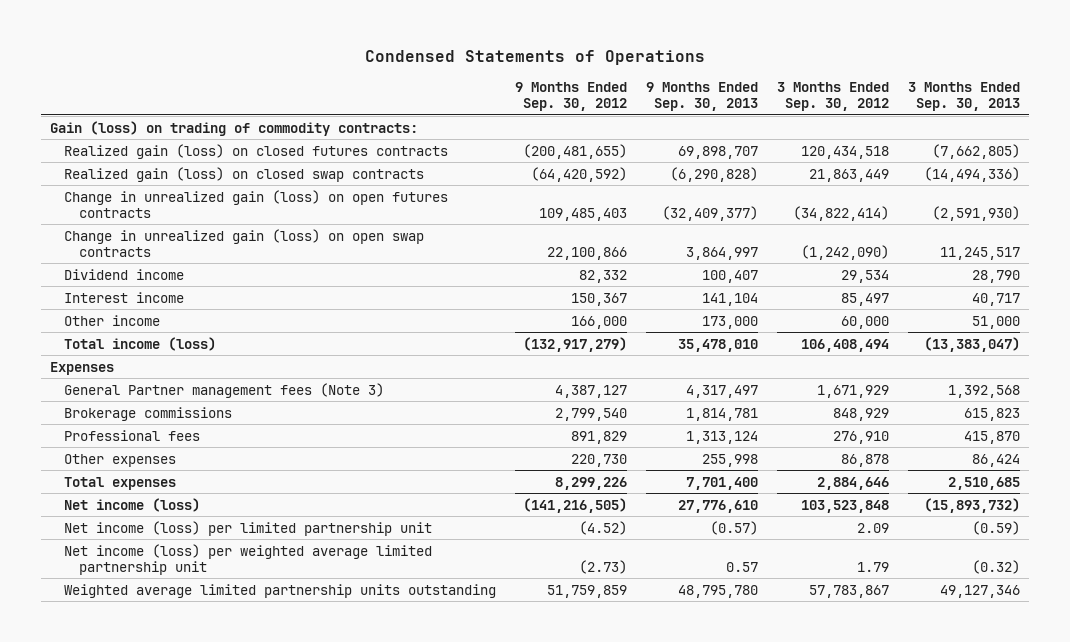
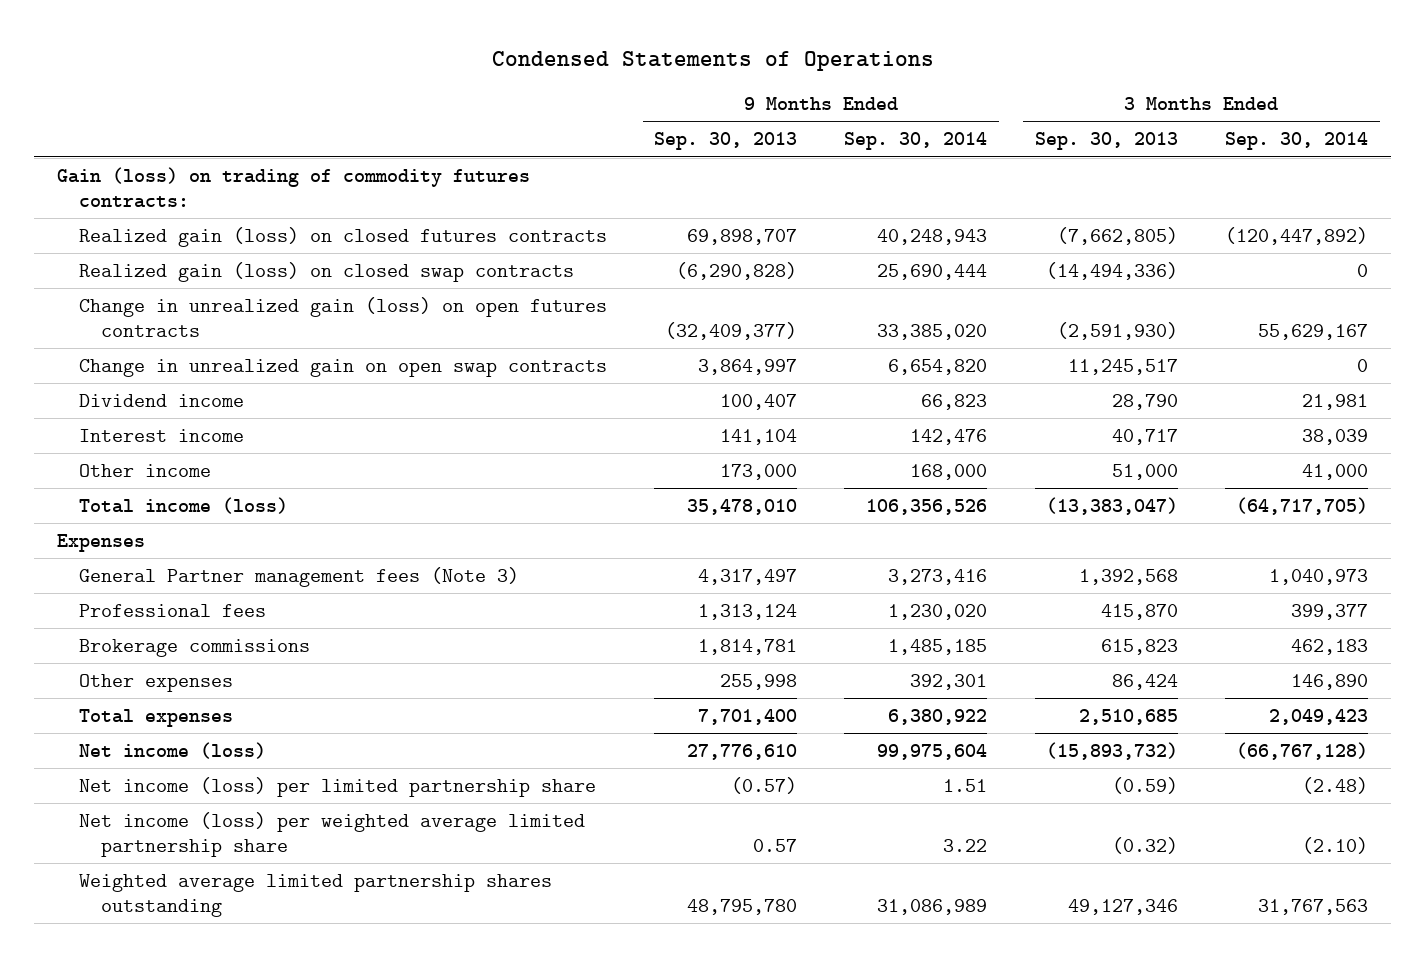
[515,82,628,112] 9 Months Ended Sep. 30, 2012 -> none
[776,82,889,112] 3 Months Ended Sep. 30, 2012 -> none
none -> [844,132,988,151] Sep. 30, 2014
none -> [1224,132,1368,151] Sep. 30, 2014
[49,120,418,136] Gain (loss) on trading of commodity contracts: -> [57,166,531,208] Gain (loss) on trading of commodity futures contracts:
[64,228,425,257] Change in unrealized gain (loss) on open swap contracts -> [79,358,608,377] Change in unrealized gain on open swap contracts
[64,406,233,421] Brokerage commissions -> [79,638,311,657] Brokerage commissions
[64,520,433,536] Net income (loss) per limited partnership unit -> [79,776,597,797] Net income (loss) per limited partnership share
[64,543,433,575] Net income (loss) per weighted average limited partnership unit -> [79,811,586,857] Net income (loss) per weighted average limited partnership share
[64,583,497,598] Weighted average limited partnership units outstanding -> [79,873,553,917] Weighted average limited partnership shares outstanding

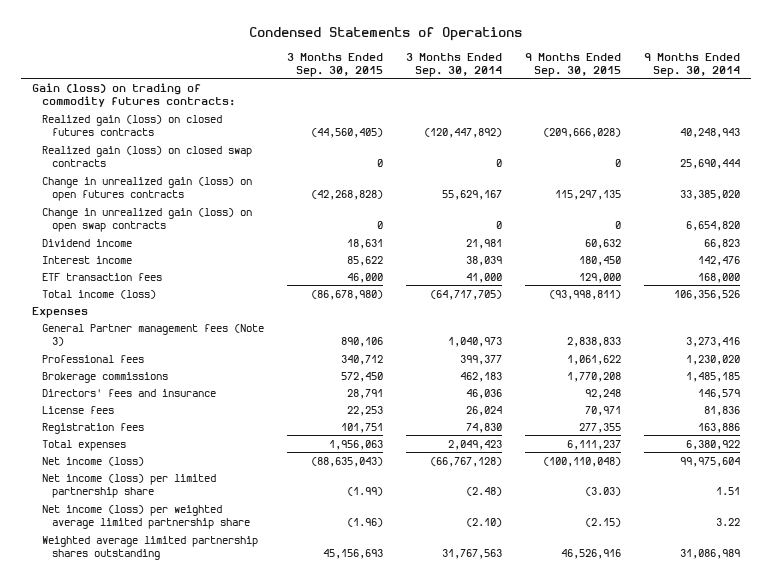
[654,132,798,151] Sep. 30, 2013 -> none
[1034,132,1178,151] Sep. 30, 2013 -> none
none -> [286,52,383,77] 3 Months Ended Sep. 30, 2015
none -> [524,52,621,77] 9 Months Ended Sep. 30, 2015
[79,358,608,377] Change in unrealized gain on open swap contracts -> [41,207,252,232] Change in unrealized gain (loss) on open swap contracts
[79,463,212,477] Other income -> [41,272,162,281] ETF transaction fees
[79,673,234,692] Other expenses -> none
none -> [41,388,216,397] Directors' fees and insurance
none -> [41,405,114,414] License fees
none -> [41,422,144,434] Registration fees

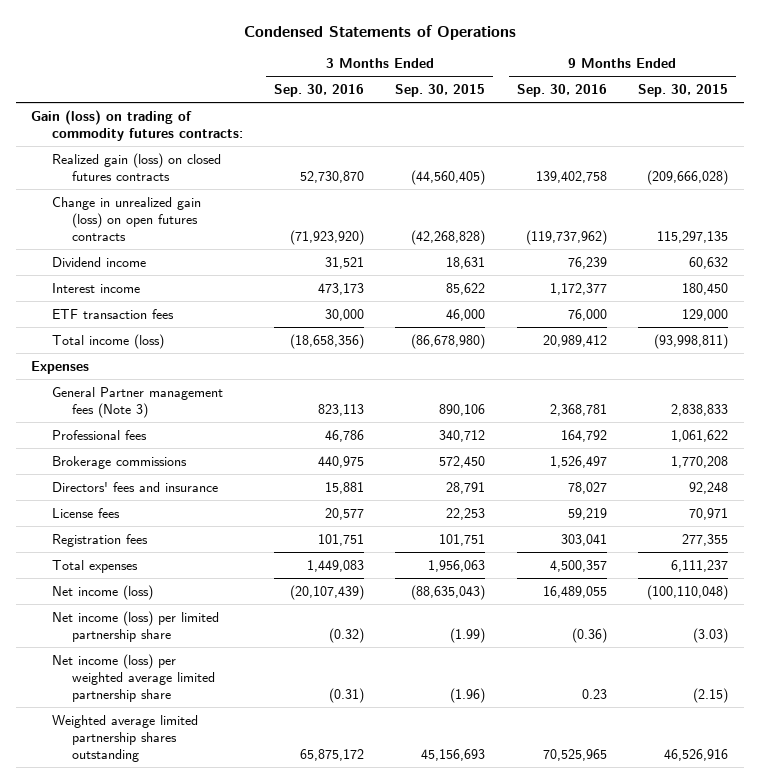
[405,52,502,77] 3 Months Ended Sep. 30, 2014 -> none
[643,52,740,77] 9 Months Ended Sep. 30, 2014 -> none
none -> [273,84,364,98] Sep. 30, 2016
none -> [516,84,607,98] Sep. 30, 2016
[41,145,252,167] Realized gain (loss) on closed swap contracts -> none
[41,207,252,232] Change in unrealized gain (loss) on open swap contracts -> none

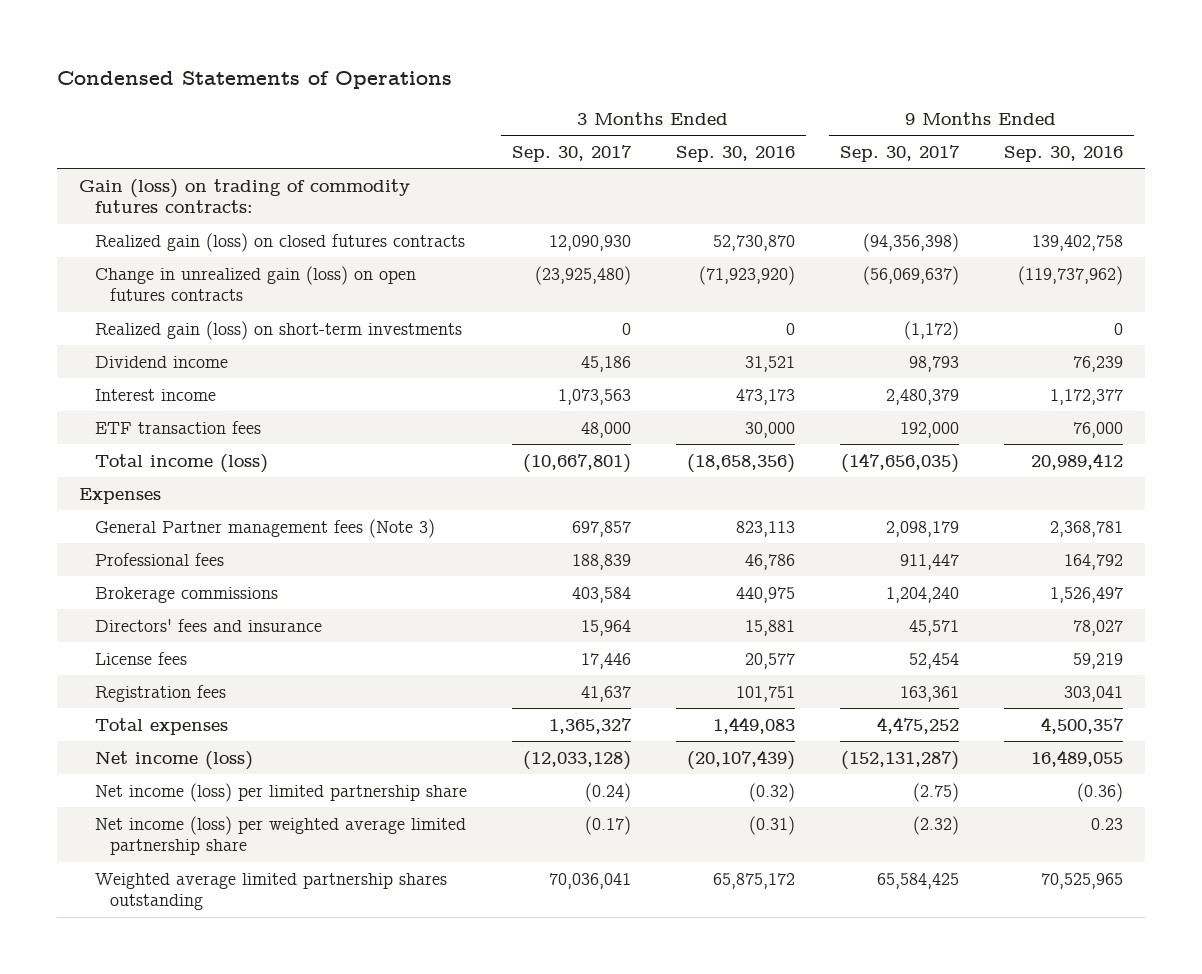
[395,84,486,98] Sep. 30, 2015 -> none
[637,84,728,98] Sep. 30, 2015 -> none
none -> [511,145,632,163] Sep. 30, 2017
none -> [839,145,960,163] Sep. 30, 2017
none -> [94,320,462,340] Realized gain (loss) on short-term investments

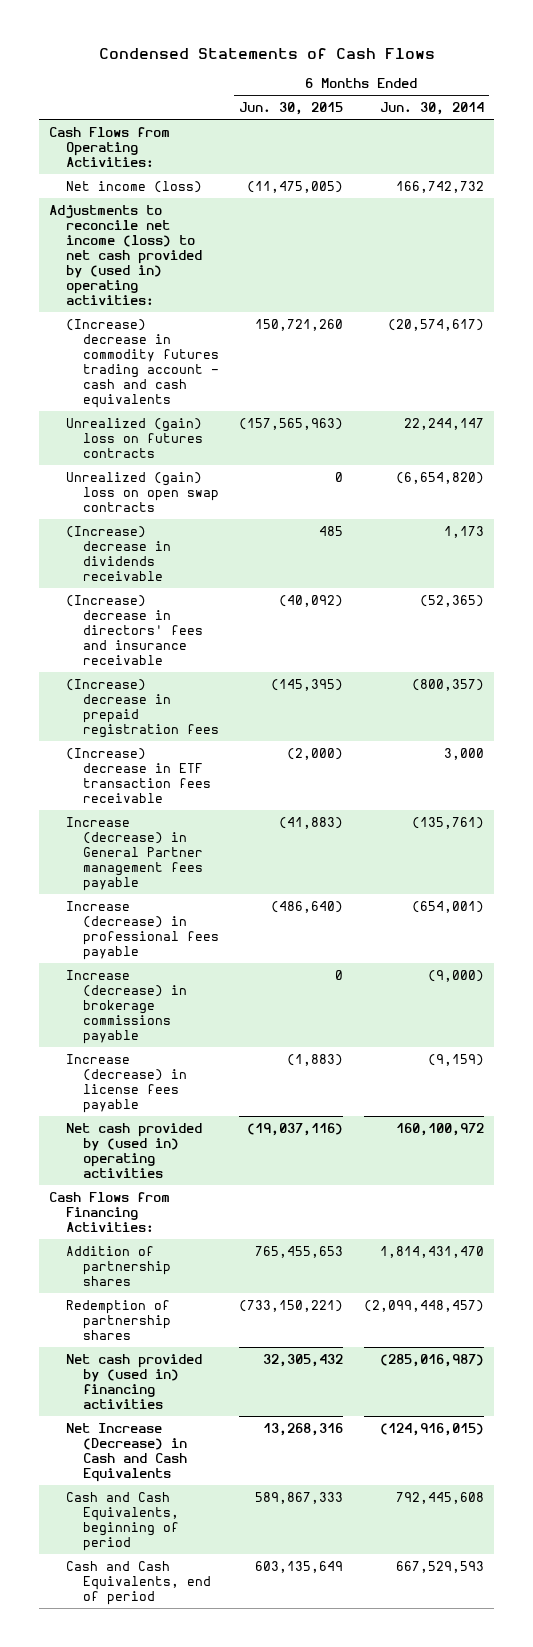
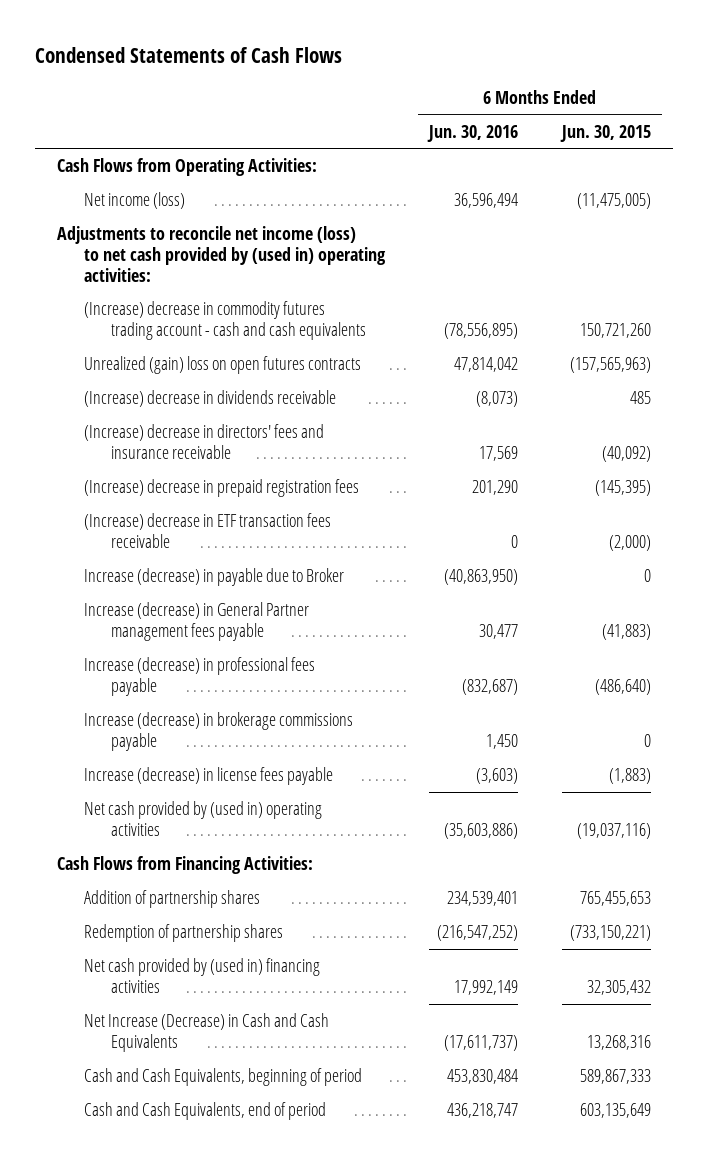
[379,102,484,116] Jun. 30, 2014 -> none
none -> [427,124,519,142] Jun. 30, 2016
[66,471,219,512] Unrealized (gain) loss on open swap contracts -> none
[66,417,203,458] Unrealized (gain) loss on futures contracts -> [83,356,361,375] Unrealized (gain) loss on open futures contracts
none -> [83,568,344,587] Increase (decrease) in payable due to Broker

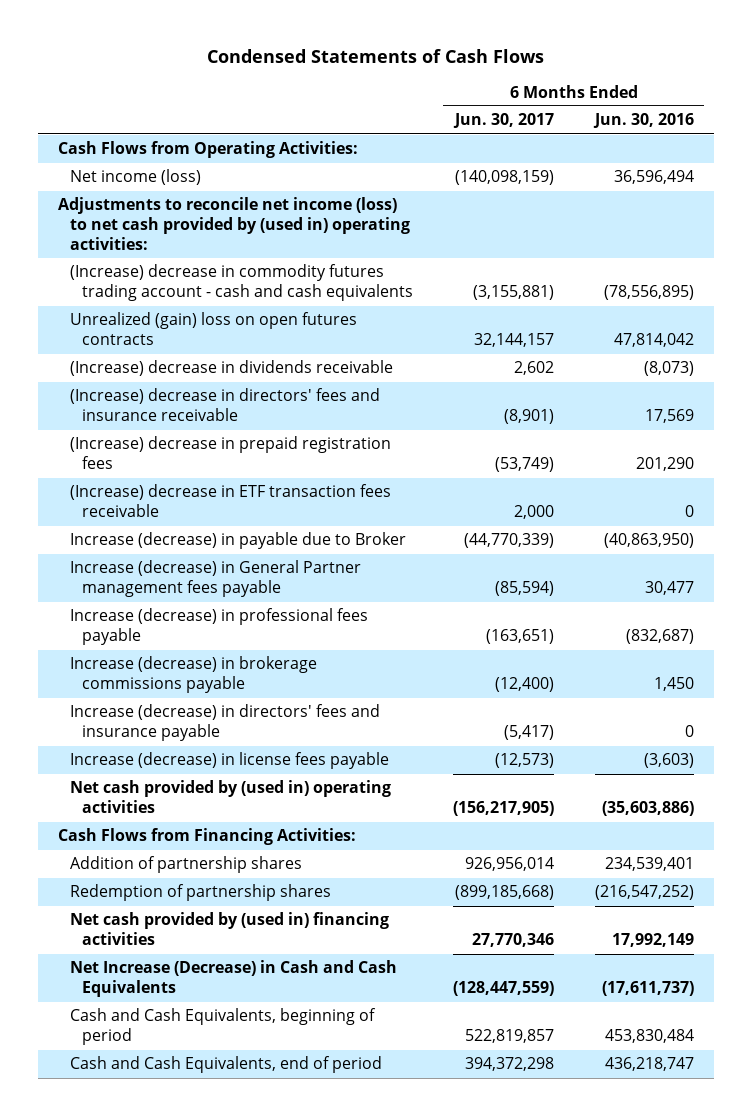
[560,124,652,142] Jun. 30, 2015 -> none
none -> [453,113,555,129] Jun. 30, 2017
none -> [70,704,381,742] Increase (decrease) in directors' fees and insurance payable

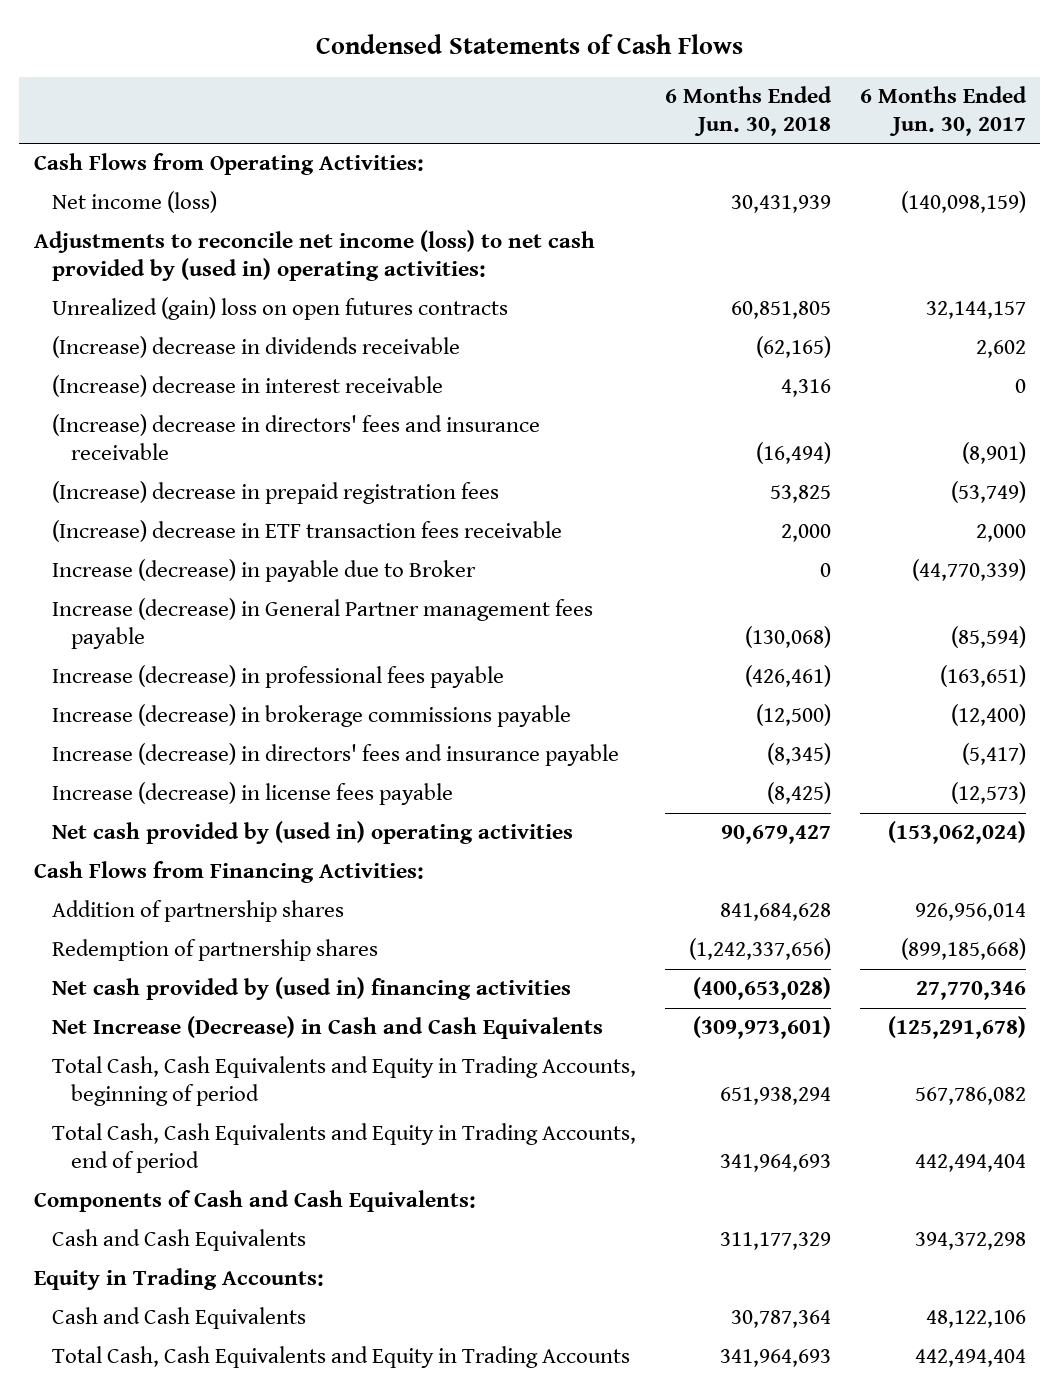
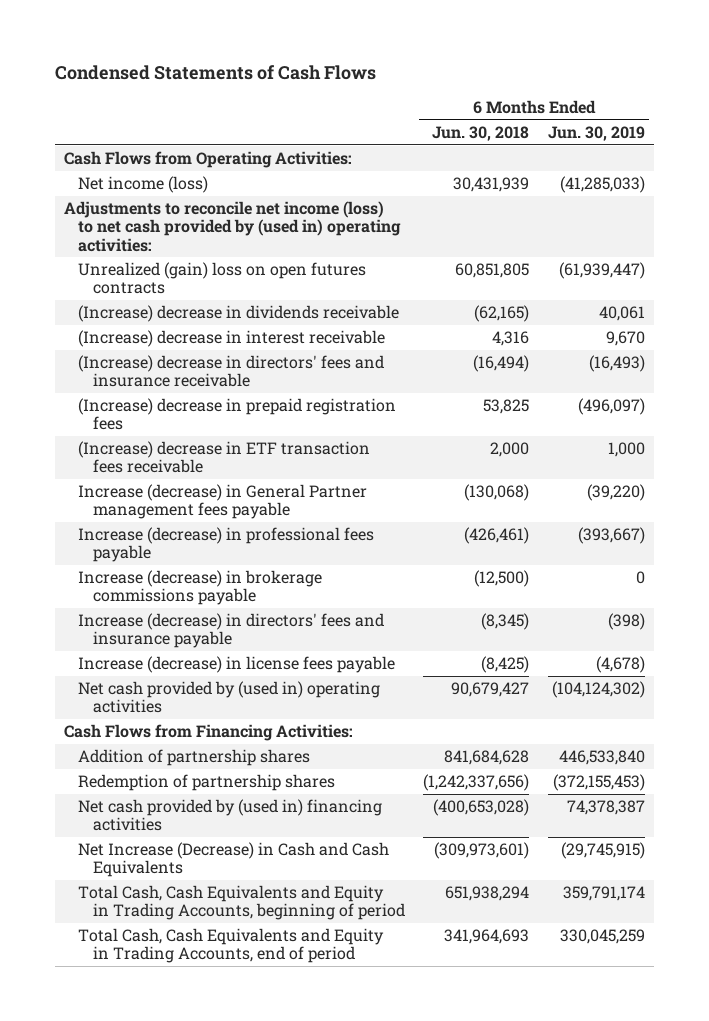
[859,85,1027,136] 6 Months Ended Jun. 30, 2017 -> none
none -> [547,125,645,141] Jun. 30, 2019
[52,559,477,583] Increase (decrease) in payable due to Broker -> none
[33,1190,476,1213] Components of Cash and Cash Equivalents: -> none
[52,1229,307,1252] Cash and Cash Equivalents -> none
[33,1268,324,1291] Equity in Trading Accounts: -> none
[52,1307,307,1330] Cash and Cash Equivalents -> none
[52,1346,631,1369] Total Cash, Cash Equivalents and Equity in Trading Accounts -> none

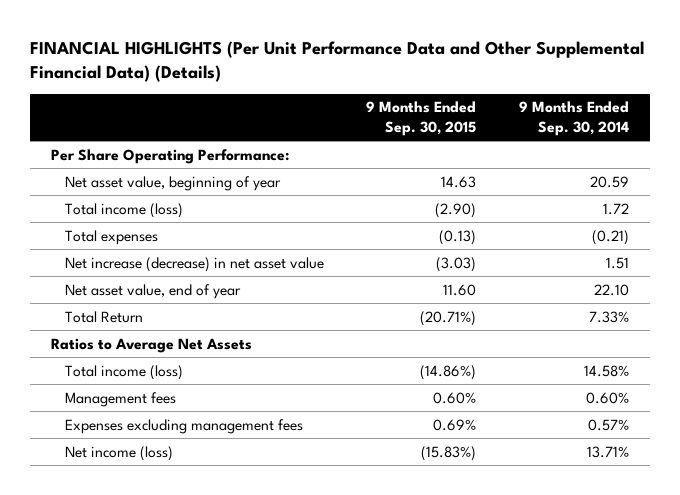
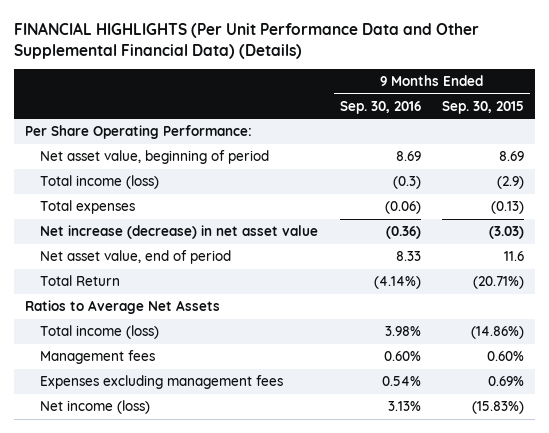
[518,101,629,136] 9 Months Ended Sep. 30, 2014 -> none
none -> [339,100,421,114] Sep. 30, 2016
[64,175,281,191] Net asset value, beginning of year -> [39,150,269,165] Net asset value, beginning of period
[441,175,477,188] 14.63 -> [499,151,525,162] 8.69
[435,202,477,218] (2.90) -> [497,176,525,190] (2.9)
[64,283,241,299] Net asset value, end of year -> [39,250,231,265] Net asset value, end of period
[443,283,477,296] 11.60 -> [504,251,525,262] 11.6

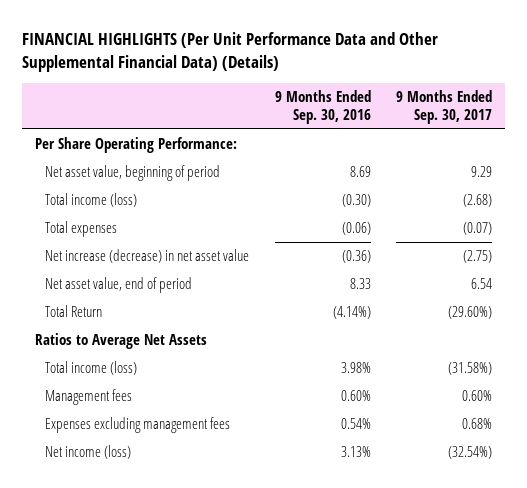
[442,100,525,114] Sep. 30, 2015 -> none
none -> [396,89,493,125] 9 Months Ended Sep. 30, 2017
[392,176,421,190] (0.3) -> [341,194,371,208] (0.30)

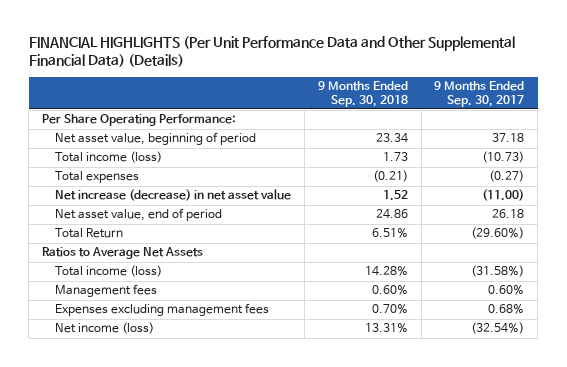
[274,89,371,125] 9 Months Ended Sep. 30, 2016 -> none
none -> [317,80,408,107] 9 Months Ended Sep. 30, 2018
[471,166,493,178] 9.29 -> [492,133,525,143] 37.18
[463,194,493,208] (2.68) -> [482,151,525,164] (10.73)
[463,222,493,236] (0.07) -> [489,170,525,183] (0.27)
[463,250,493,264] (2.75) -> [482,189,525,202] (11.00)
[471,278,493,290] 6.54 -> [492,209,525,219] 26.18

